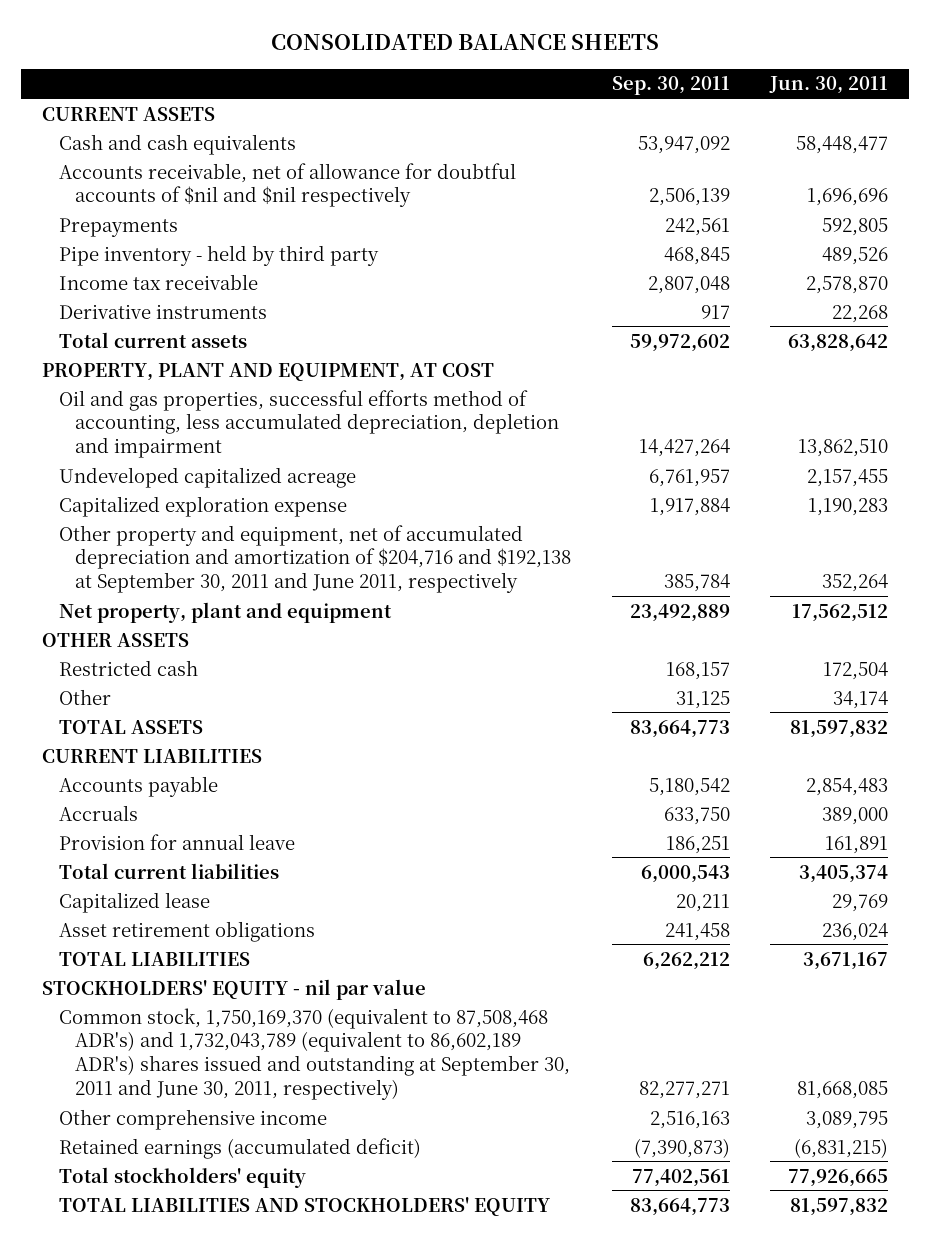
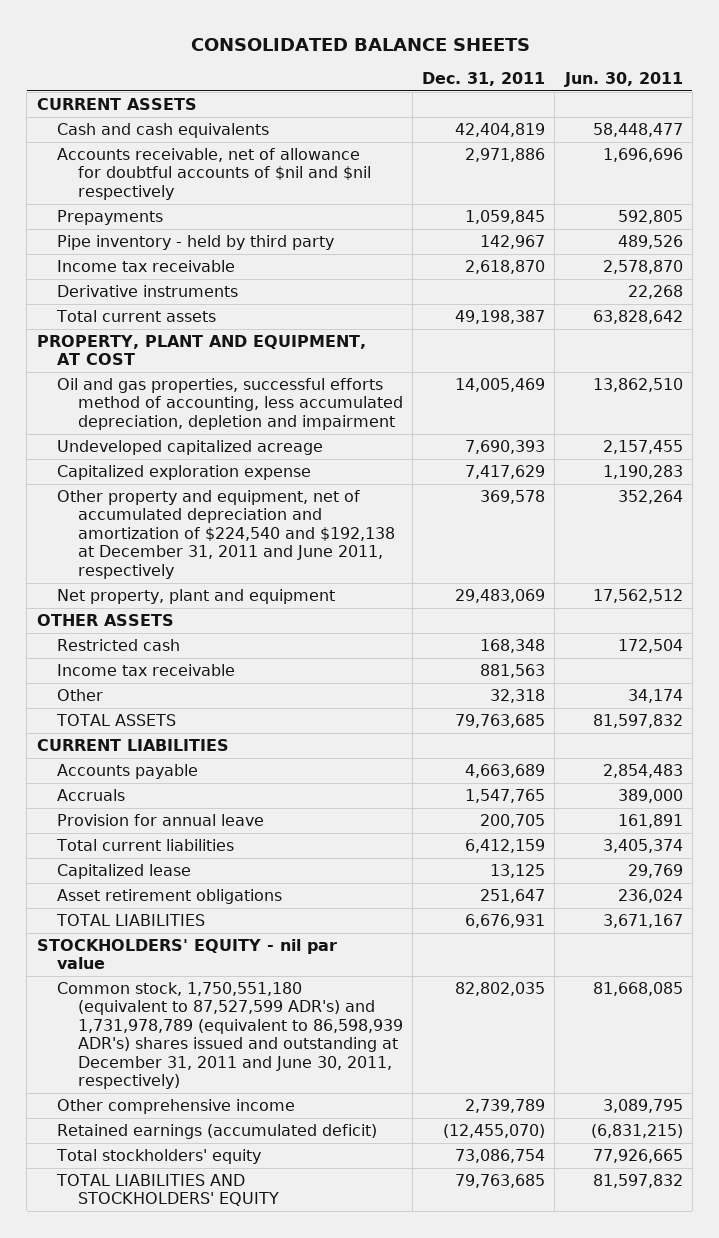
[611,76,730,96] Sep. 30, 2011 -> none
none -> [422,71,546,86] Dec. 31, 2011
[58,524,572,594] Other property and equipment, net of accumulated depreciation and amortization of $204,716 and $192,138 at September 30, 2011 and June 2011, respectively -> [57,489,395,579] Other property and equipment, net of accumulated depreciation and amortization of $224,540 and $192,138 at December 31, 2011 and June 2011, respectively
none -> [57,663,236,676] Income tax receivable
[58,1007,571,1101] Common stock, 1,750,169,370 (equivalent to 87,508,468 ADR's) and 1,732,043,789 (equivalent to 86,602,189 ADR's) shares issued and outstanding at September 30, 2011 and June 30, 2011, respectively) -> [57,981,403,1090] Common stock, 1,750,551,180 (equivalent to 87,527,599 ADR's) and 1,731,978,789 (equivalent to 86,598,939 ADR's) shares issued and outstanding at December 31, 2011 and June 30, 2011, respectively)

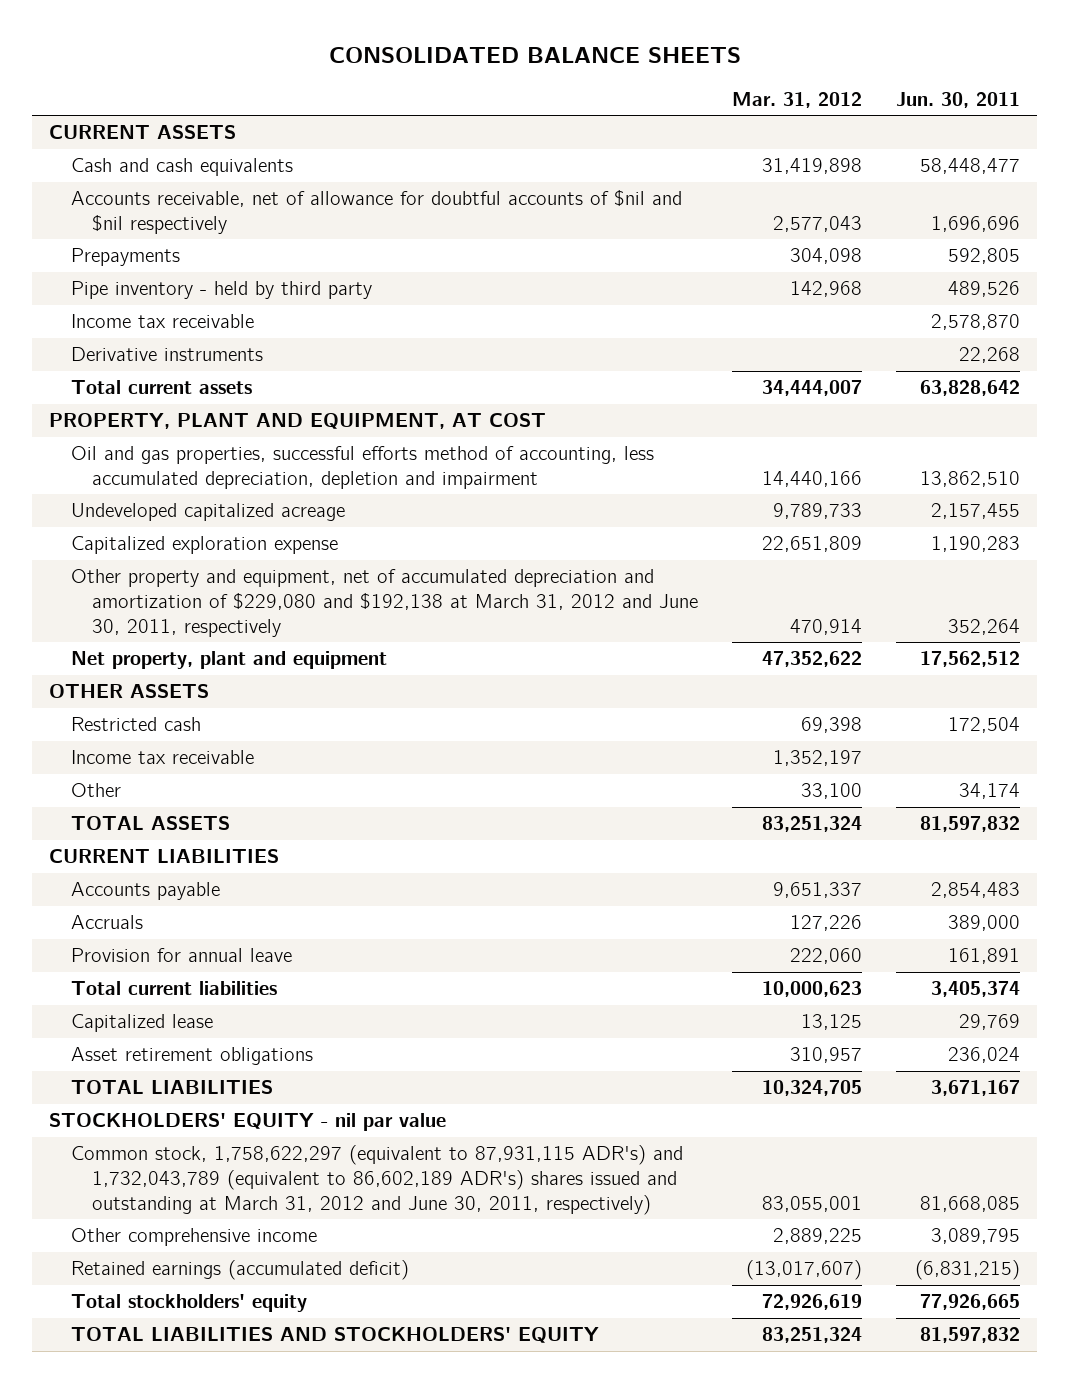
[422,71,546,86] Dec. 31, 2011 -> none
none -> [731,91,862,108] Mar. 31, 2012
[57,489,395,579] Other property and equipment, net of accumulated depreciation and amortization of $224,540 and $192,138 at December 31, 2011 and June 2011, respectively -> [70,569,698,637] Other property and equipment, net of accumulated depreciation and amortization of $229,080 and $192,138 at March 31, 2012 and June 30, 2011, respectively
[57,981,403,1090] Common stock, 1,750,551,180 (equivalent to 87,527,599 ADR's) and 1,731,978,789 (equivalent to 86,598,939 ADR's) shares issued and outstanding at December 31, 2011 and June 30, 2011, respectively) -> [70,1145,683,1215] Common stock, 1,758,622,297 (equivalent to 87,931,115 ADR's) and 1,732,043,789 (equivalent to 86,602,189 ADR's) shares issued and outstanding at March 31, 2012 and June 30, 2011, respectively)

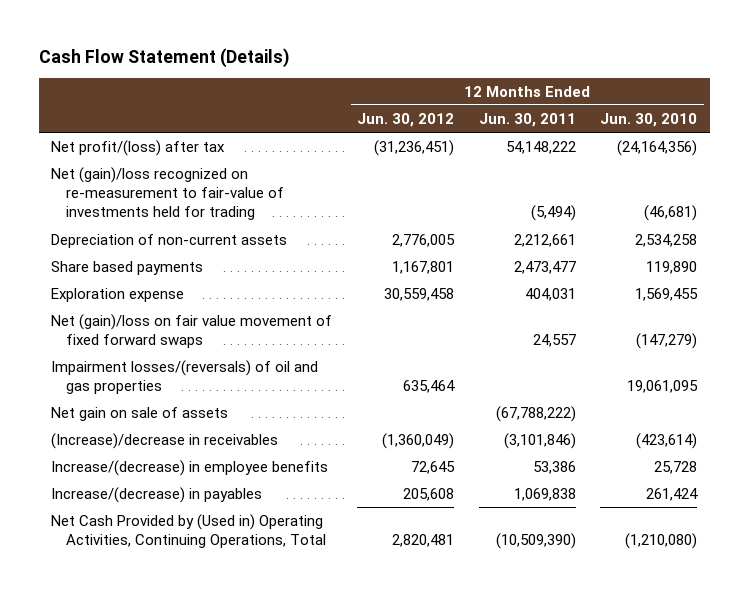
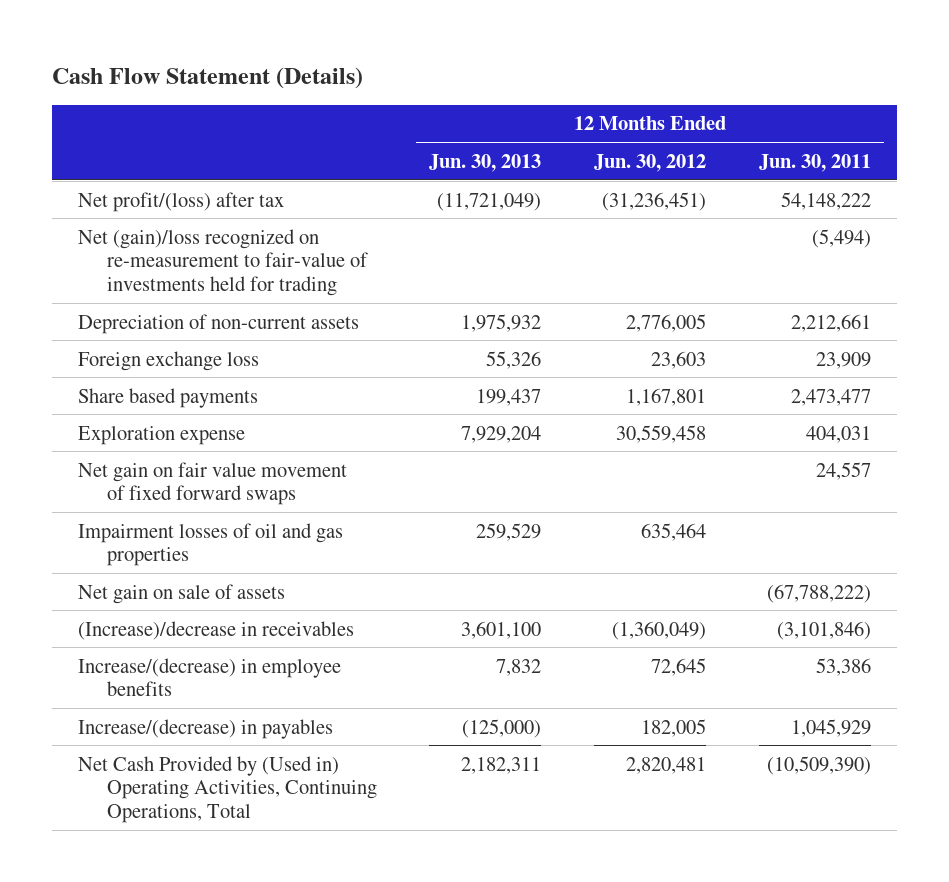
[600,112,698,127] Jun. 30, 2010 -> none
none -> [429,153,542,172] Jun. 30, 2013
none -> [78,350,260,371] Foreign exchange loss
[51,313,333,349] Net (gain)/loss on fair value movement of fixed forward swaps -> [78,461,348,506] Net gain on fair value movement of fixed forward swaps
[51,359,319,395] Impairment losses/(reversals) of oil and gas properties -> [78,522,344,567] Impairment losses of oil and gas properties
[403,487,455,501] 205,608 -> [641,718,707,737] 182,005
[513,487,576,501] 1,069,838 -> [790,718,871,737] 1,045,929

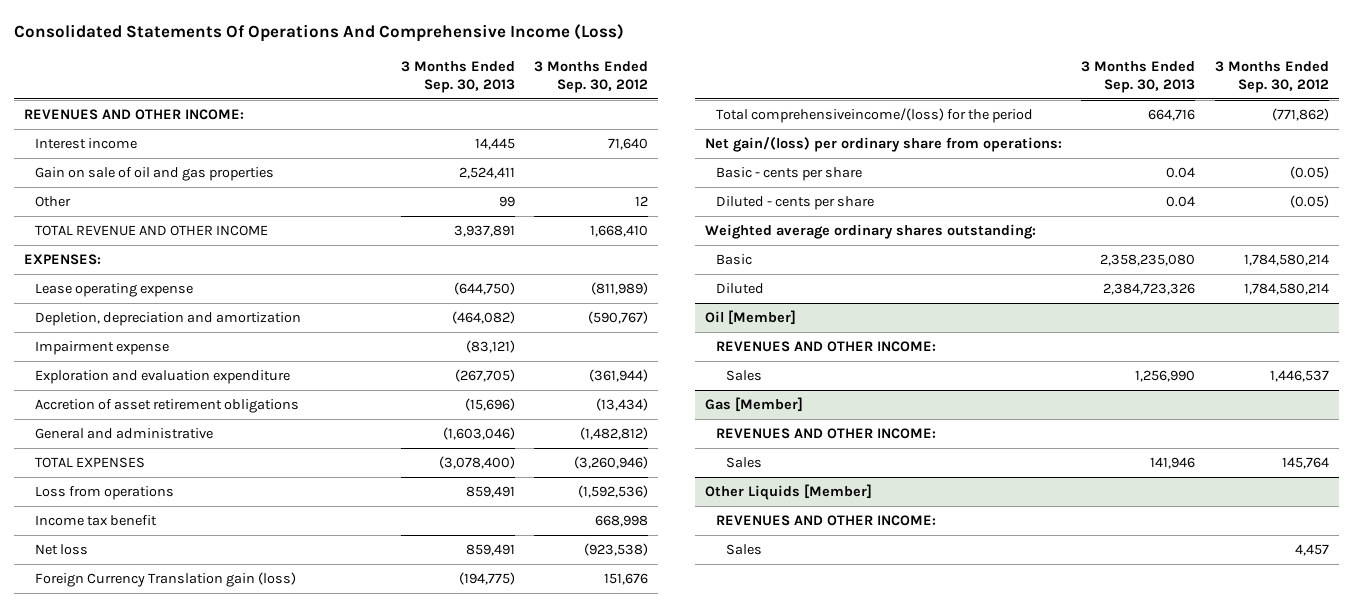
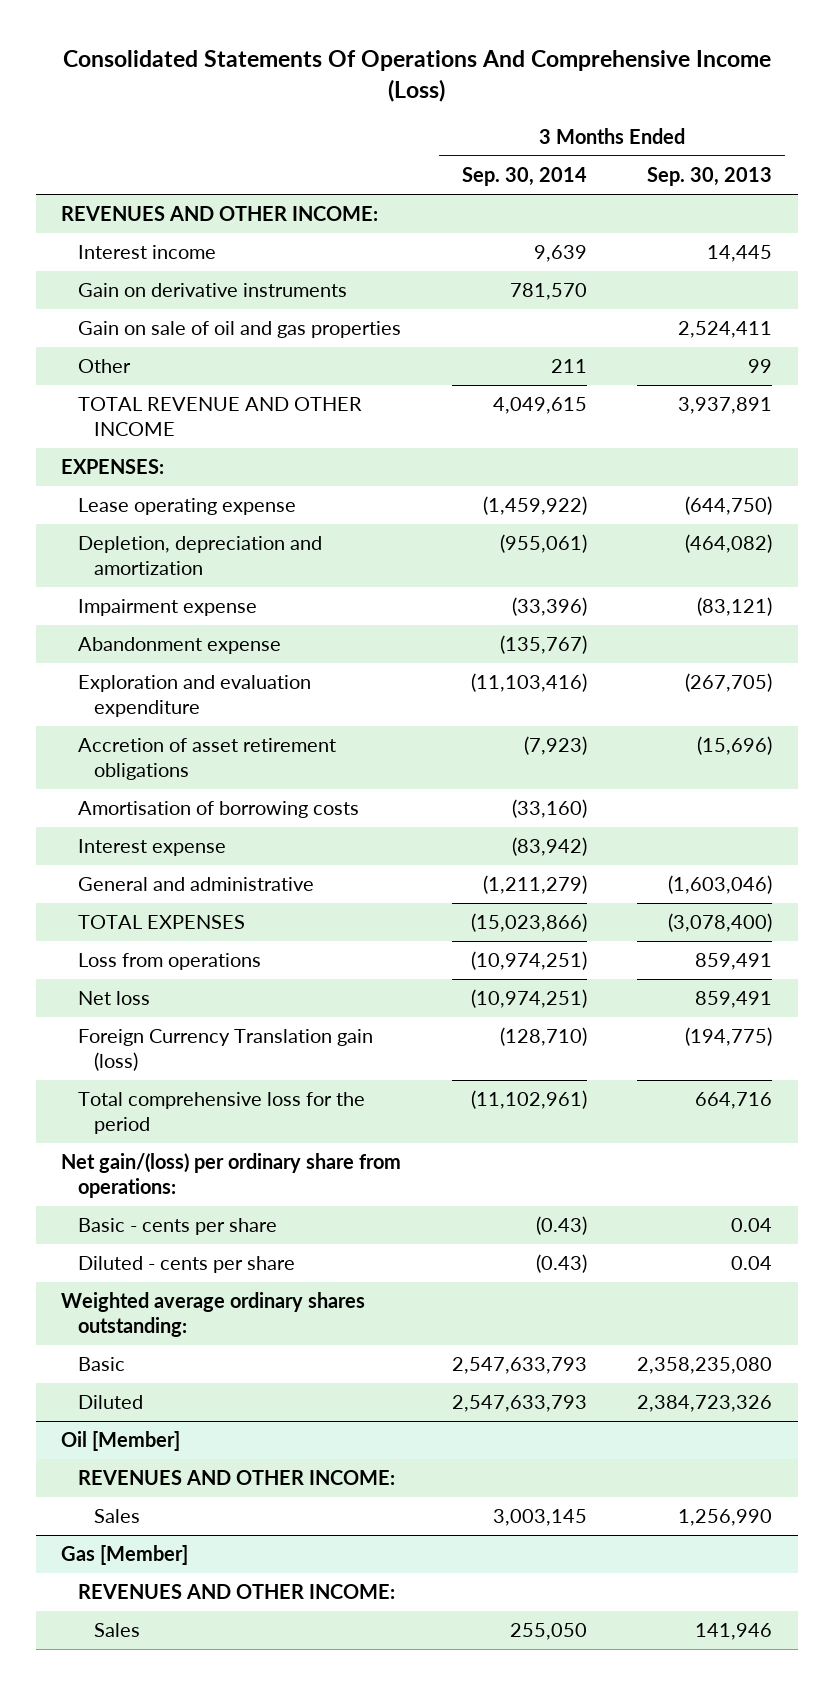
[534,60,649,94] 3 Months Ended Sep. 30, 2012 -> none
none -> [461,167,587,187] Sep. 30, 2014
none -> [77,283,347,298] Gain on derivative instruments
none -> [77,637,281,655] Abandonment expense
none -> [77,801,359,819] Amortisation of borrowing costs
none -> [77,839,226,857] Interest expense
[35,514,158,526] Income tax benefit -> none
[715,107,1033,123] Total comprehensiveincome/(loss) for the period -> [77,1092,365,1134] Total comprehensive loss for the period
[704,483,872,500] Other Liquids [Member] -> none
[715,514,936,526] REVENUES AND OTHER INCOME: -> none
[726,543,763,555] Sales -> none

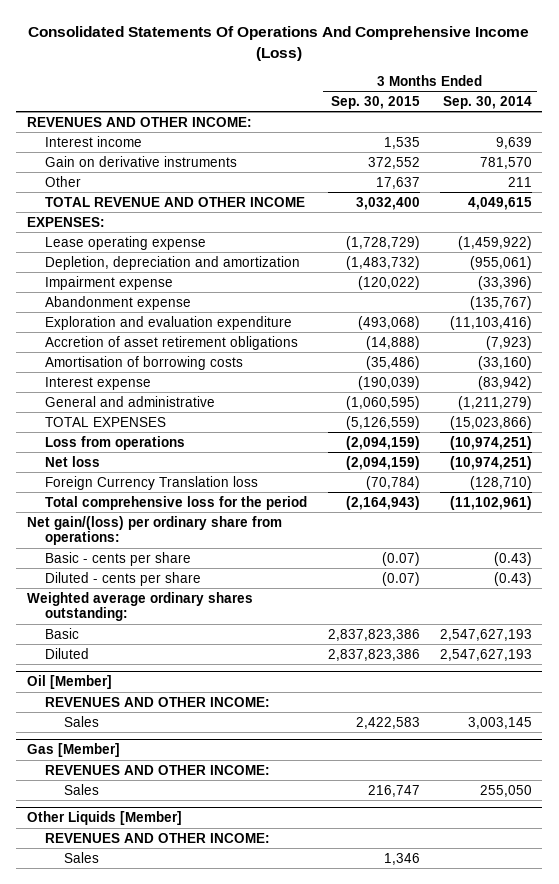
[647,167,773,187] Sep. 30, 2013 -> none
none -> [330,95,420,109] Sep. 30, 2015
[77,321,401,339] Gain on sale of oil and gas properties -> none
[77,1029,373,1071] Foreign Currency Translation gain (loss) -> [45,475,259,490] Foreign Currency Translation loss
[451,1357,587,1375] 2,547,633,793 -> [440,628,533,641] 2,547,627,193
[451,1395,587,1413] 2,547,633,793 -> [440,648,533,661] 2,547,627,193
none -> [26,811,182,826] Other Liquids [Member]
none -> [45,832,271,843] REVENUES AND OTHER INCOME:
none -> [64,851,100,863] Sales

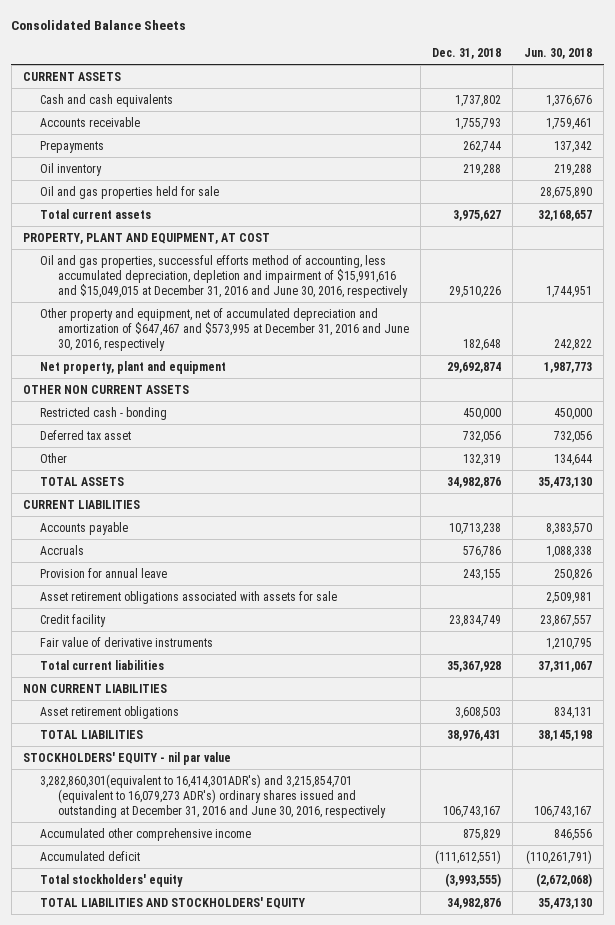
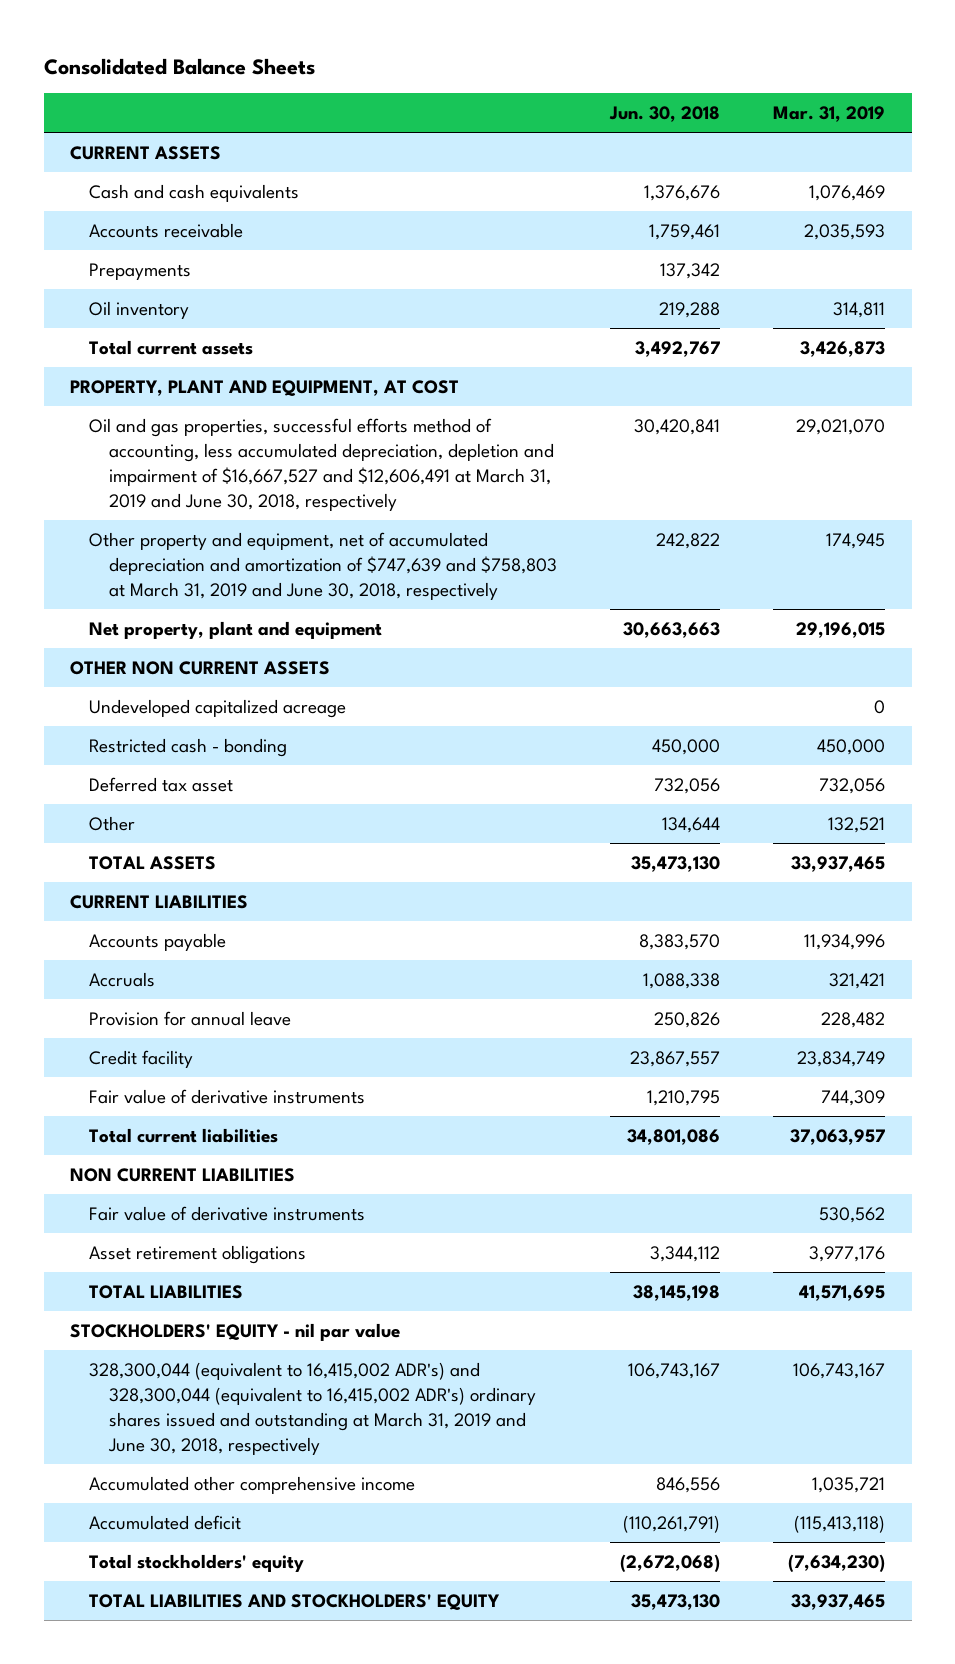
[431,47,501,59] Dec. 31, 2018 -> none
none -> [773,105,886,122] Mar. 31, 2019
[40,185,220,199] Oil and gas properties held for sale -> none
[538,209,593,221] 32,168,657 -> [634,341,720,358] 3,492,767
[40,254,408,298] Oil and gas properties, successful efforts method of accounting, less accumulated depreciation, depletion and impairment of $15,991,616 and $15,049,015 at December 31, 2016 and June 30, 2016, respectively -> [89,418,554,511] Oil and gas properties, successful efforts method of accounting, less accumulated depreciation, depletion and impairment of $16,667,527 and $12,606,491 at March 31, 2019 and June 30, 2018, respectively
[546,285,593,298] 1,744,951 -> [633,419,720,436] 30,420,841
[40,307,409,351] Other property and equipment, net of accumulated depreciation and amortization of $647,467 and $573,995 at December 31, 2016 and June 30, 2016, respectively -> [89,532,557,600] Other property and equipment, net of accumulated depreciation and amortization of $747,639 and $758,803 at March 31, 2019 and June 30, 2018, respectively
[544,361,593,373] 1,987,773 -> [622,622,720,639] 30,663,663
none -> [89,699,347,719] Undeveloped capitalized acreage
[40,590,338,604] Asset retirement obligations associated with assets for sale -> none
[538,660,593,672] 37,311,067 -> [626,1129,720,1146] 34,801,086
none -> [89,1206,366,1222] Fair value of derivative instruments
[554,706,593,719] 834,131 -> [649,1246,720,1263] 3,344,112
[40,773,386,818] 3,282,860,301(equivalent to 16,414,301ADR's) and 3,215,854,701 (equivalent to 16,079,273 ADR's) ordinary shares issued and outstanding at December 31, 2016 and June 30, 2016, respectively -> [89,1362,536,1455] 328,300,044 (equivalent to 16,415,002 ADR's) and 328,300,044 (equivalent to 16,415,002 ADR's) ordinary shares issued and outstanding at March 31, 2019 and June 30, 2018, respectively

